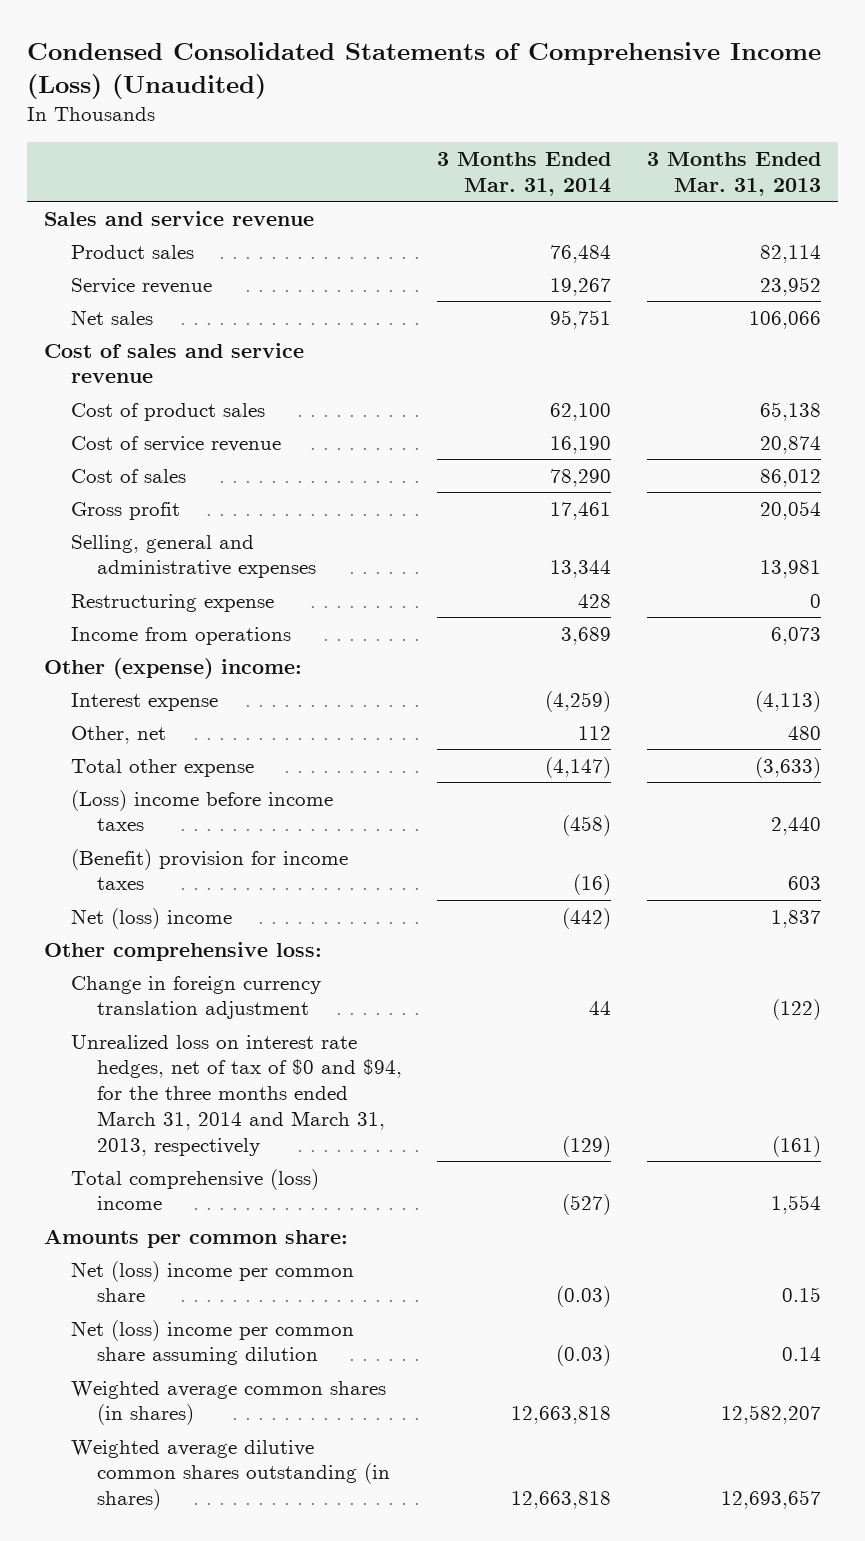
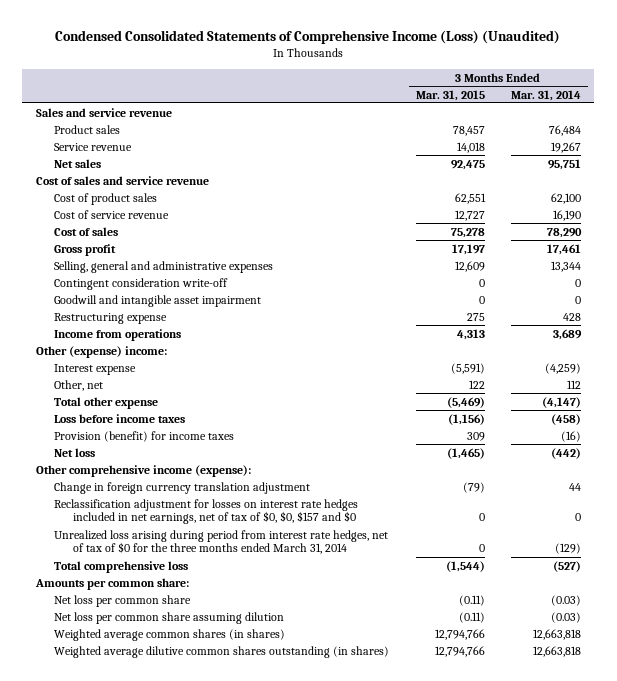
[646,152,821,196] 3 Months Ended Mar. 31, 2013 -> none
none -> [415,89,485,101] Mar. 31, 2015
none -> [54,277,229,290] Contingent consideration write-off
none -> [54,294,262,307] Goodwill and intangible asset impairment
[70,789,333,832] (Loss) income before income taxes -> [54,413,186,423] Loss before income taxes
[70,848,348,891] (Benefit) provision for income taxes -> [54,430,235,442] Provision (benefit) for income taxes
[70,907,232,929] Net (loss) income -> [54,447,96,457] Net loss
[44,941,323,961] Other comprehensive loss: -> [35,464,251,477] Other comprehensive income (expense):
none -> [54,498,359,525] Reclassification adjustment for losses on interest rate hedges included in net earnings, net of tax of $0, $0, $157 and $0
[70,1034,403,1156] Unrealized loss on interest rate hedges, net of tax of $0 and $94, for the three months ended March 31, 2014 and March 31, 2013, respectively -> [54,529,389,555] Unrealized loss arising during period from interest rate hedges, net of tax of $0 for the three months ended March 31, 2014
[70,1168,319,1211] Total comprehensive (loss) income -> [54,560,189,573] Total comprehensive loss
[70,1260,354,1303] Net (loss) income per common share -> [54,594,192,607] Net loss per common share
[70,1319,354,1366] Net (loss) income per common share assuming dilution -> [54,611,285,624] Net loss per common share assuming dilution

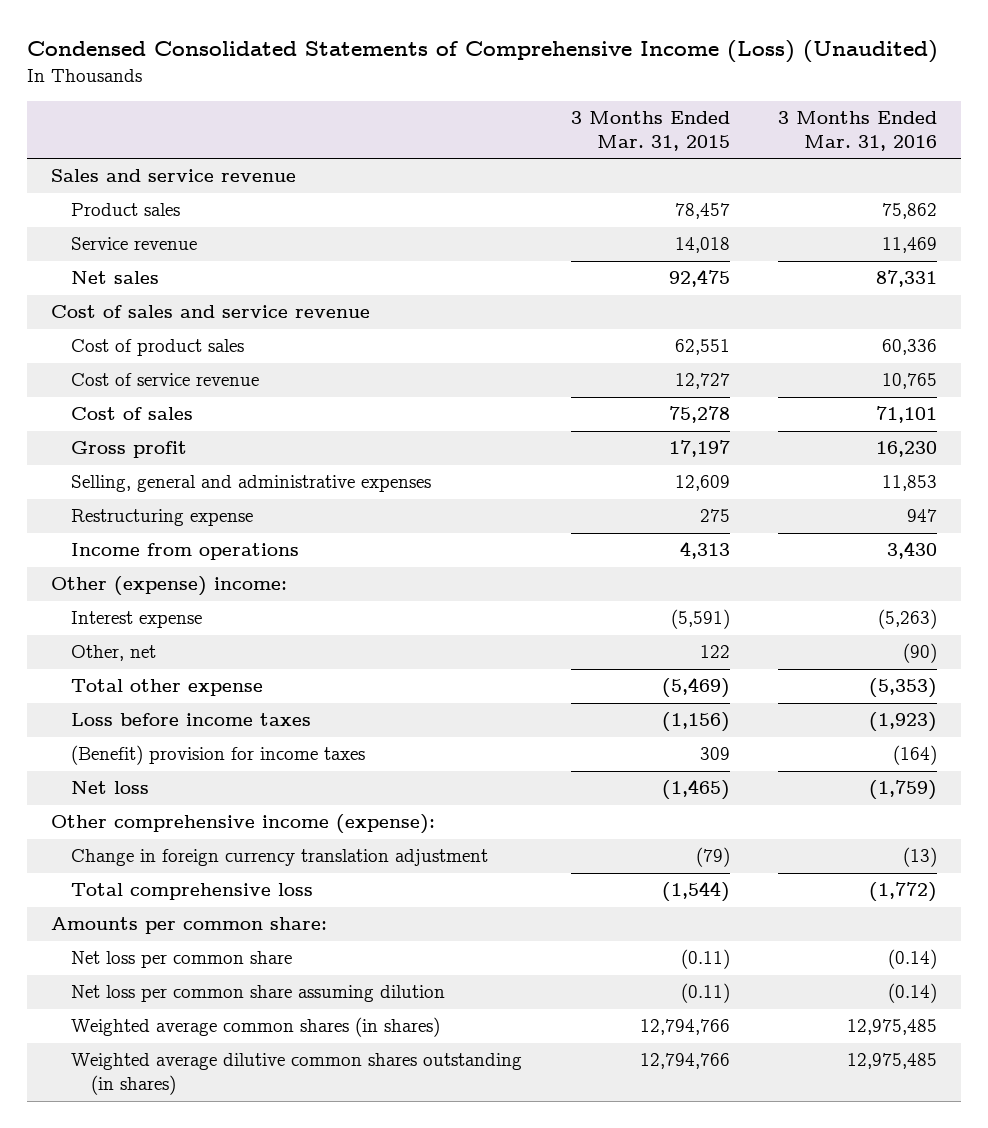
[511,89,582,101] Mar. 31, 2014 -> none
none -> [778,111,938,152] 3 Months Ended Mar. 31, 2016
[54,277,229,290] Contingent consideration write-off -> none
[54,294,262,307] Goodwill and intangible asset impairment -> none
[54,430,235,442] Provision (benefit) for income taxes -> [70,745,365,766] (Benefit) provision for income taxes
[54,498,359,525] Reclassification adjustment for losses on interest rate hedges included in net earnings, net of tax of $0, $0, $157 and $0 -> none
[54,529,389,555] Unrealized loss arising during period from interest rate hedges, net of tax of $0 for the three months ended March 31, 2014 -> none

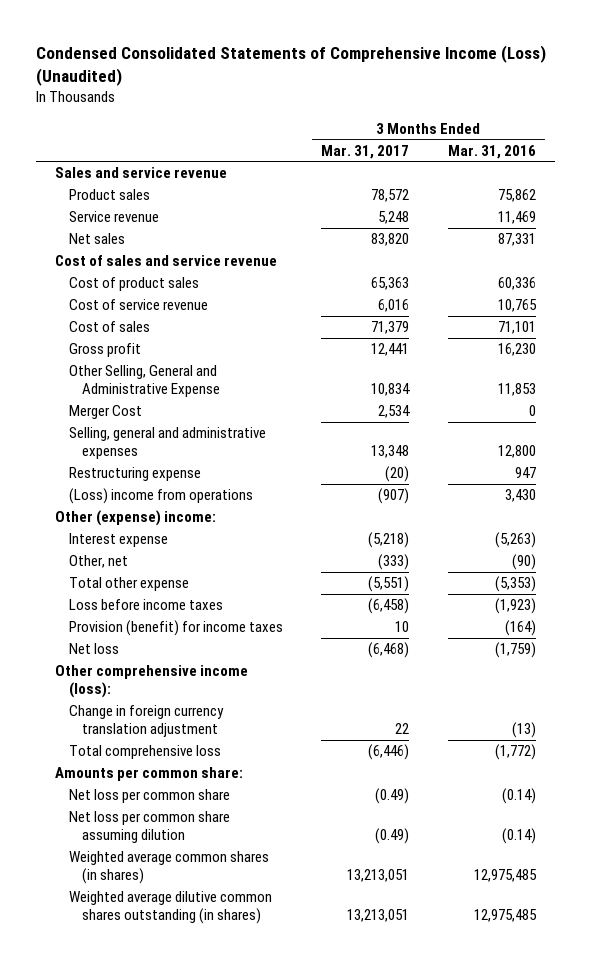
[570,111,730,152] 3 Months Ended Mar. 31, 2015 -> none
none -> [321,144,410,159] Mar. 31, 2017
none -> [68,365,221,398] Other Selling, General and Administrative Expense
none -> [68,405,142,420] Merger Cost
[882,475,938,492] 11,853 -> [497,445,536,459] 12,800
[70,543,299,561] Income from operations -> [68,488,253,505] (Loss) income from operations
[70,745,365,766] (Benefit) provision for income taxes -> [68,620,283,637] Provision (benefit) for income taxes
[50,814,435,835] Other comprehensive income (expense): -> [55,665,249,699] Other comprehensive income (loss):

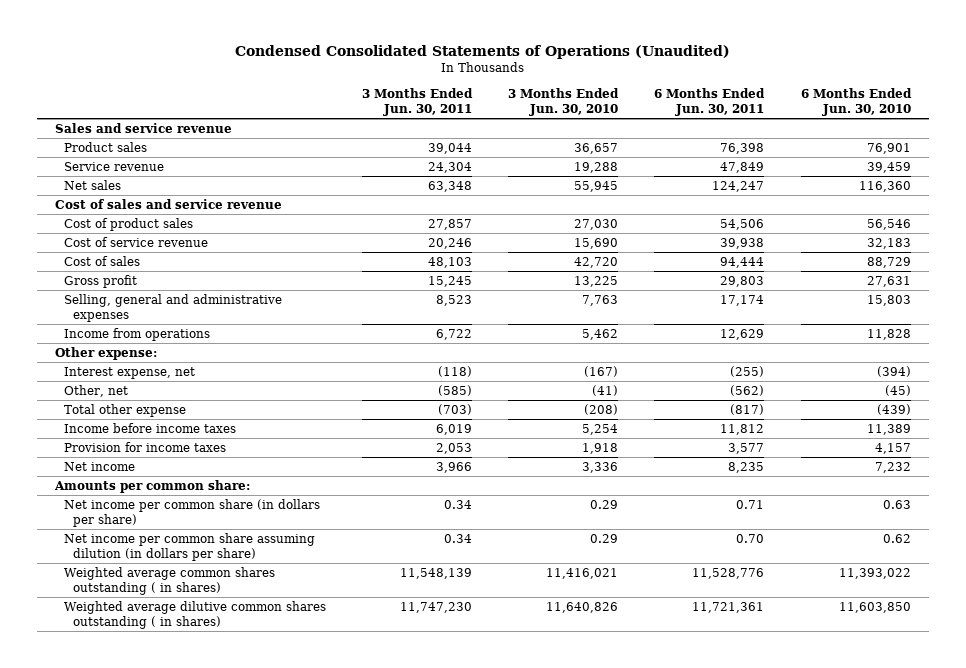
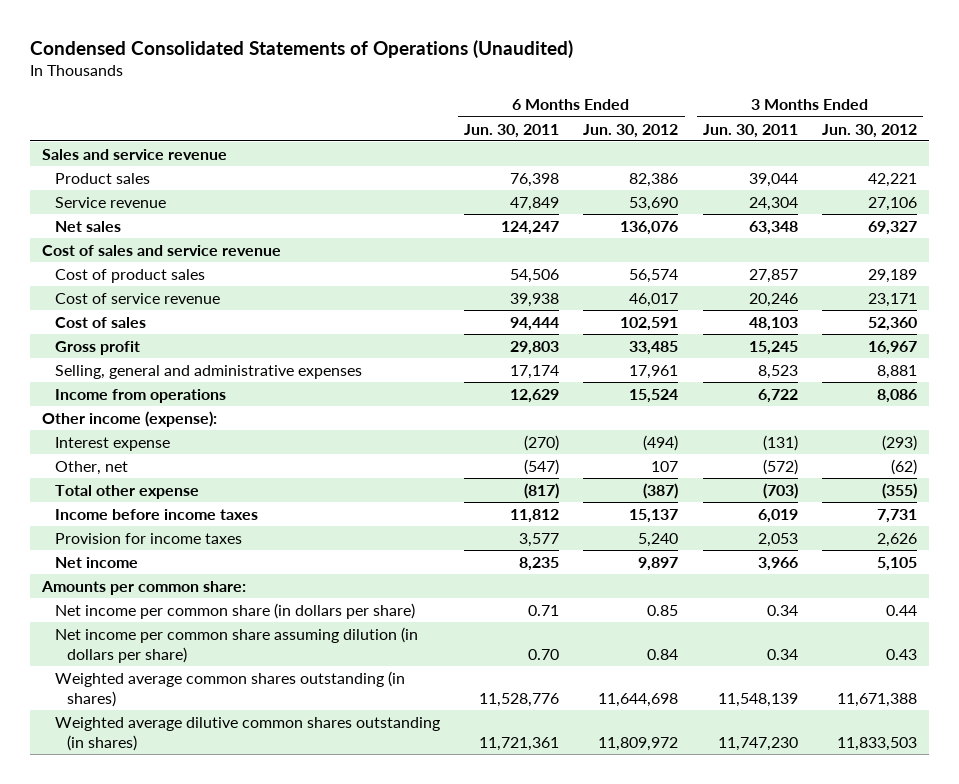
[508,88,620,116] 3 Months Ended Jun. 30, 2010 -> none
[800,88,912,116] 6 Months Ended Jun. 30, 2010 -> none
none -> [583,123,679,138] Jun. 30, 2012
none -> [822,123,918,138] Jun. 30, 2012
[55,347,158,361] Other expense: -> [42,410,218,427] Other income (expense):
[64,367,196,380] Interest expense, net -> [54,436,170,451] Interest expense
[438,366,473,378] (118) -> [762,434,798,451] (131)
[730,366,765,378] (255) -> [524,434,560,451] (270)
[438,385,473,397] (585) -> [762,458,798,475] (572)
[730,385,765,397] (562) -> [524,458,560,475] (547)
[64,567,276,595] Weighted average common shares outstanding ( in shares) -> [54,670,405,707] Weighted average common shares outstanding (in shares)
[64,601,327,629] Weighted average dilutive common shares outstanding ( in shares) -> [54,716,440,751] Weighted average dilutive common shares outstanding (in shares)

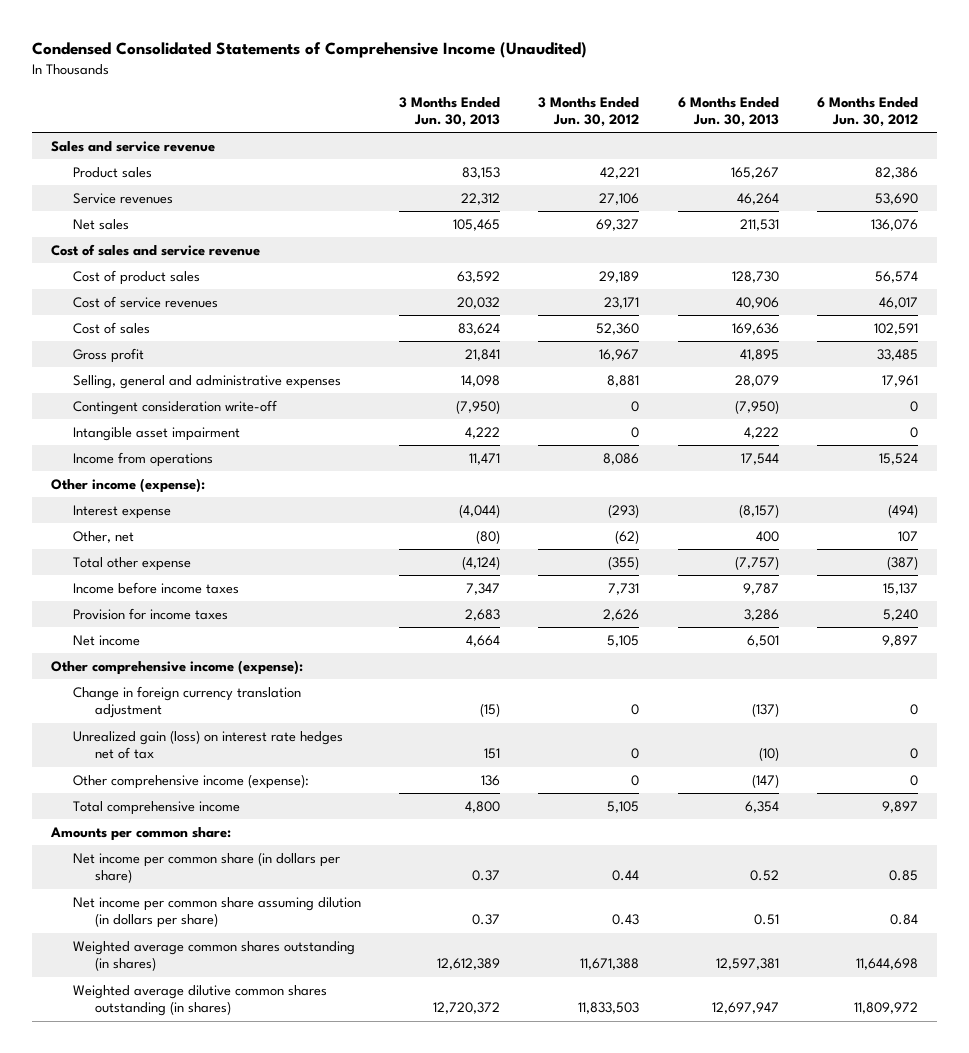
[29,39,573,58] Condensed Consolidated Statements of Operations (Unaudited) -> [31,42,587,59] Condensed Consolidated Statements of Comprehensive Income (Unaudited)
[464,123,560,138] Jun. 30, 2011 -> none
[702,123,798,138] Jun. 30, 2011 -> none
none -> [398,96,500,128] 3 Months Ended Jun. 30, 2013
none -> [677,96,779,128] 6 Months Ended Jun. 30, 2013
[54,196,166,208] Service revenue -> [72,193,173,205] Service revenues
[54,292,220,304] Cost of service revenue -> [72,296,218,309] Cost of service revenues
none -> [72,400,277,416] Contingent consideration write-off
none -> [72,427,240,442] Intangible asset impairment
none -> [50,660,303,676] Other comprehensive income (expense):
none -> [72,686,301,719] Change in foreign currency translation adjustment
none -> [72,730,343,760] Unrealized gain (loss) on interest rate hedges net of tax
none -> [72,774,309,790] Other comprehensive income (expense):
none -> [72,801,240,816] Total comprehensive income

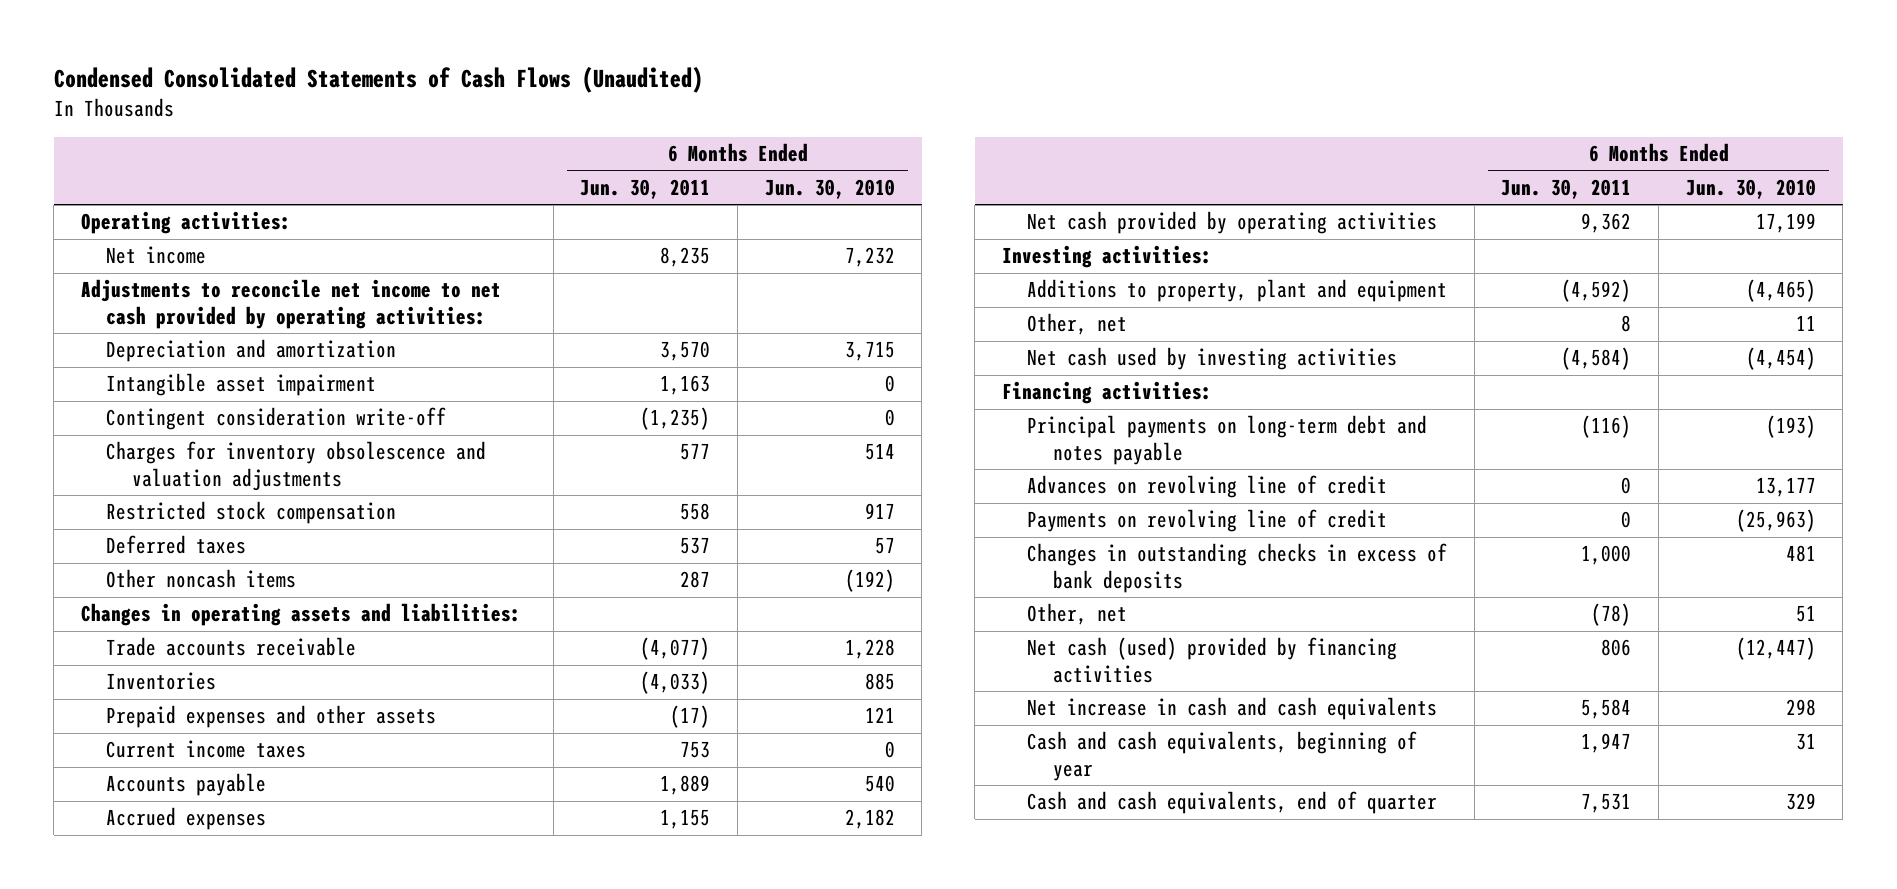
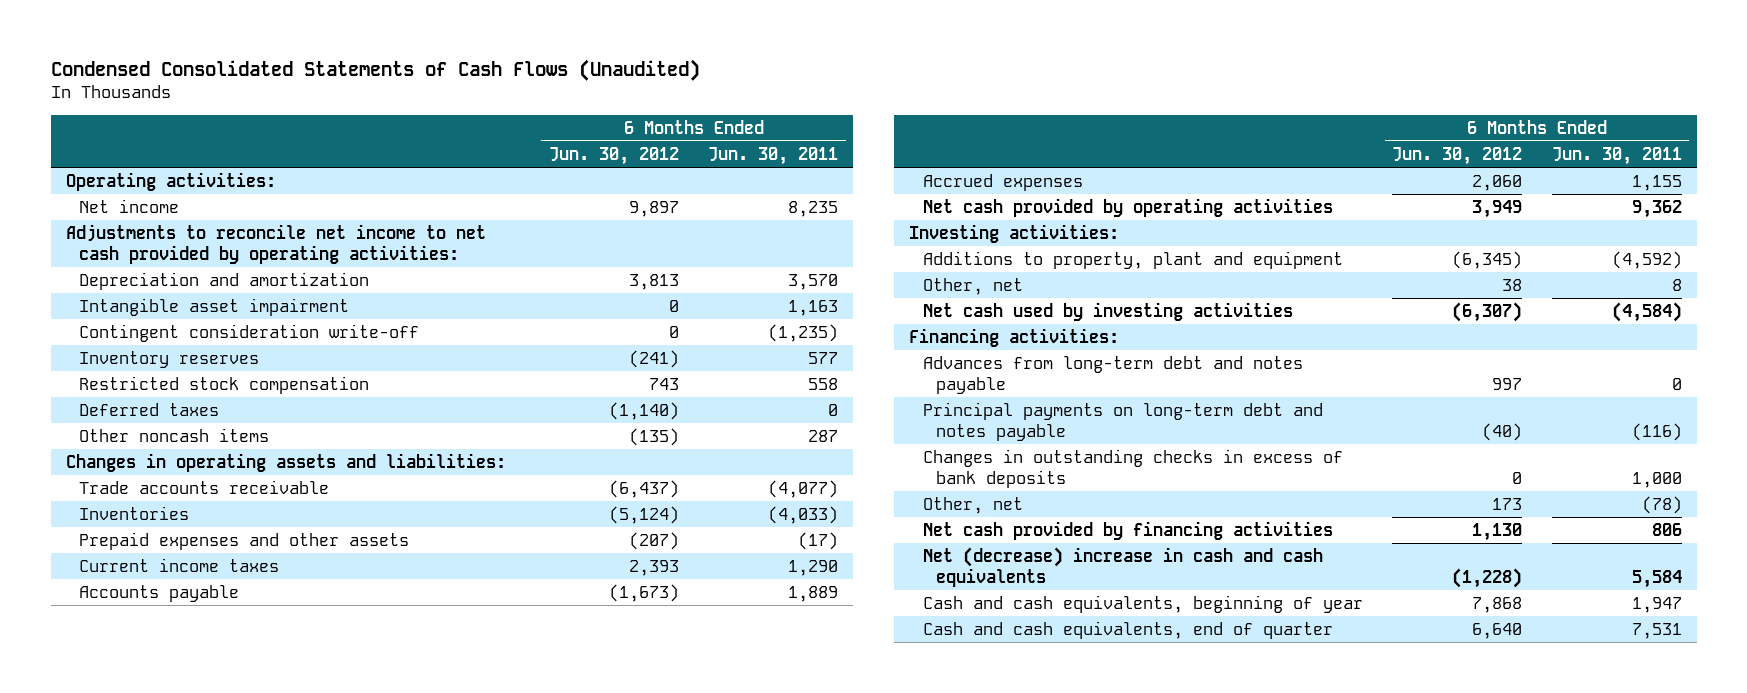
[764,178,895,199] Jun. 30, 2010 -> none
none -> [548,146,679,165] Jun. 30, 2012
[106,441,487,491] Charges for inventory obsolescence and valuation adjustments -> [79,350,260,368] Inventory reserves
[680,537,711,555] 537 -> [828,403,839,416] 0
[680,741,711,759] 753 -> [788,559,839,576] 1,290
none -> [922,355,1303,394] Advances from long-term debt and notes payable
[1027,475,1388,499] Advances on revolving line of credit -> none
[1027,509,1388,533] Payments on revolving line of credit -> none
[1027,637,1398,683] Net cash (used) provided by financing activities -> [922,520,1333,540] Net cash provided by financing activities
[1027,697,1438,721] Net increase in cash and cash equivalents -> [922,546,1323,587] Net (decrease) increase in cash and cash equivalents

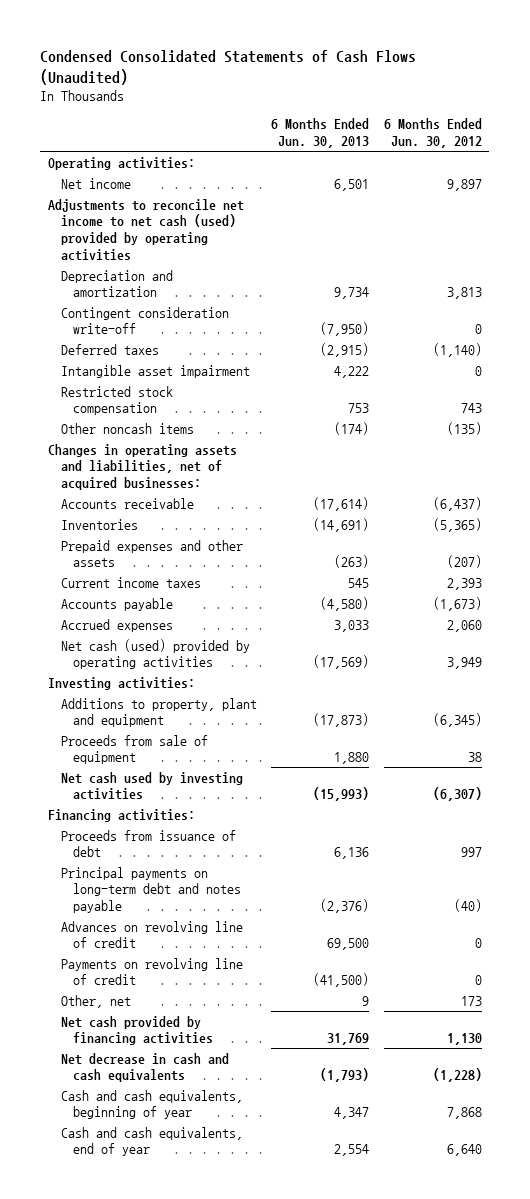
[708,146,839,165] Jun. 30, 2011 -> none
none -> [271,118,370,149] 6 Months Ended Jun. 30, 2013
[65,223,486,264] Adjustments to reconcile net income to net cash provided by operating activities: -> [47,198,244,261] Adjustments to reconcile net income to net cash (used) provided by operating activities
[79,350,260,368] Inventory reserves -> none
[79,297,350,316] Intangible asset impairment -> [60,364,250,378] Intangible asset impairment
[79,375,370,394] Restricted stock compensation -> [60,385,173,416] Restricted stock compensation
[65,452,506,472] Changes in operating assets and liabilities: -> [47,443,237,491] Changes in operating assets and liabilities, net of acquired businesses:
[79,479,330,494] Trade accounts receivable -> [60,497,194,509] Accounts receivable
[608,505,679,524] (5,124) -> [432,517,482,532] (5,365)
[922,197,1333,217] Net cash provided by operating activities -> [60,638,250,670] Net cash (used) provided by operating activities
[922,277,1023,295] Other, net -> none
none -> [60,734,208,765] Proceeds from sale of equipment
[922,355,1303,394] Advances from long-term debt and notes payable -> [60,829,236,858] Proceeds from issuance of debt
[922,448,1343,488] Changes in outstanding checks in excess of bank deposits -> none
none -> [60,920,243,949] Advances on revolving line of credit
none -> [60,957,243,986] Payments on revolving line of credit
[922,546,1323,587] Net (decrease) increase in cash and cash equivalents -> [60,1052,229,1083] Net decrease in cash and cash equivalents
[922,620,1333,639] Cash and cash equivalents, end of quarter -> [60,1126,243,1157] Cash and cash equivalents, end of year

